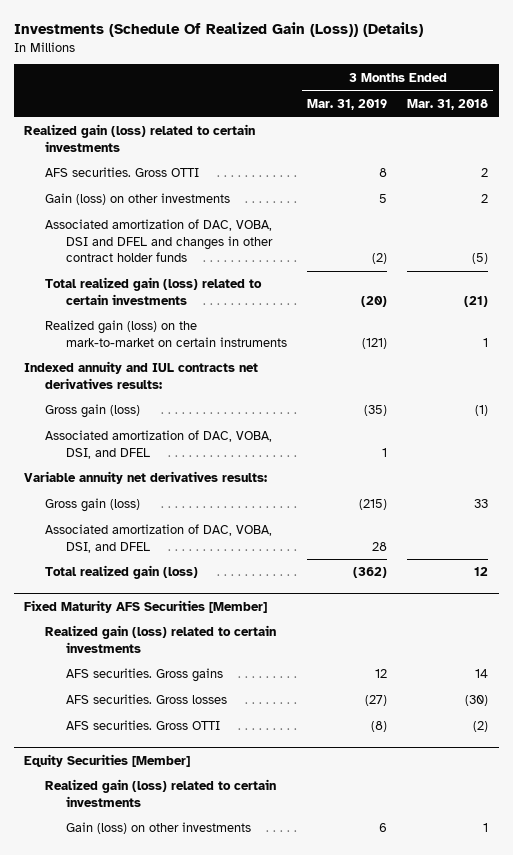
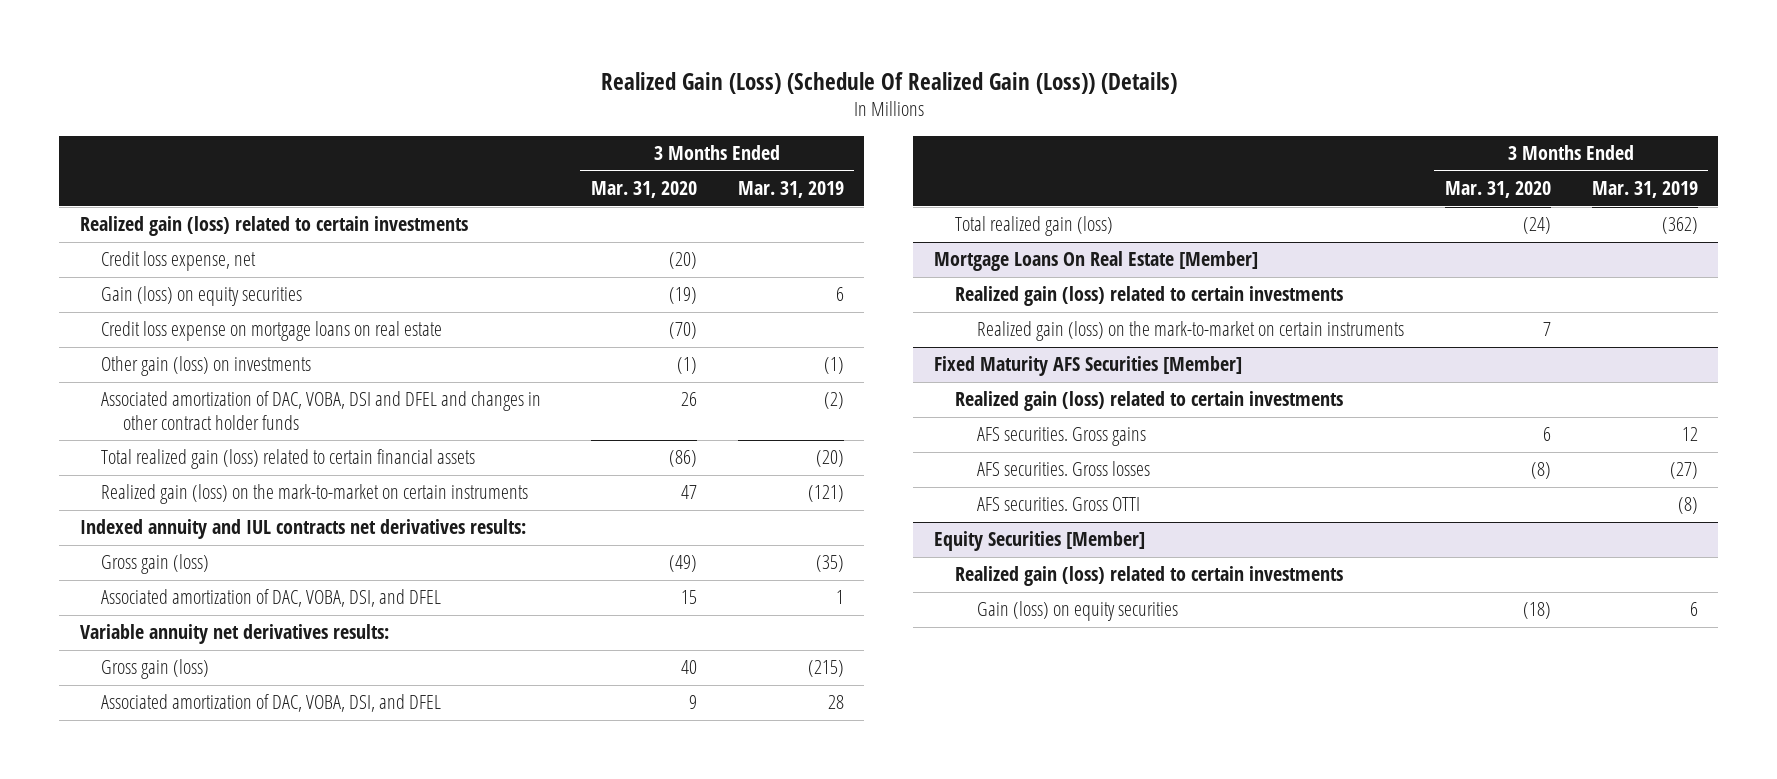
[14,22,424,38] Investments (Schedule Of Realized Gain (Loss)) (Details) -> [600,71,1177,94] Realized Gain (Loss) (Schedule Of Realized Gain (Loss)) (Details)
[407,99,489,111] Mar. 31, 2018 -> none
none -> [590,181,697,199] Mar. 31, 2020
[44,167,199,178] AFS securities. Gross OTTI -> none
none -> [101,251,257,272] Credit loss expense, net
none -> [101,286,303,307] Gain (loss) on equity securities
none -> [101,321,443,342] Credit loss expense on mortgage loans on real estate
[44,193,230,206] Gain (loss) on other investments -> [101,356,312,377] Other gain (loss) on investments
[378,194,387,204] 5 -> [823,357,844,375] (1)
[44,277,262,305] Total realized gain (loss) related to certain investments -> [101,449,476,470] Total realized gain (loss) related to certain financial assets
none -> [933,251,1258,272] Mortgage Loans On Real Estate [Member]
none -> [955,286,1344,307] Realized gain (loss) related to certain investments
none -> [976,321,1404,342] Realized gain (loss) on the mark-to-market on certain instruments
[65,822,251,835] Gain (loss) on other investments -> none
none -> [976,601,1178,622] Gain (loss) on equity securities

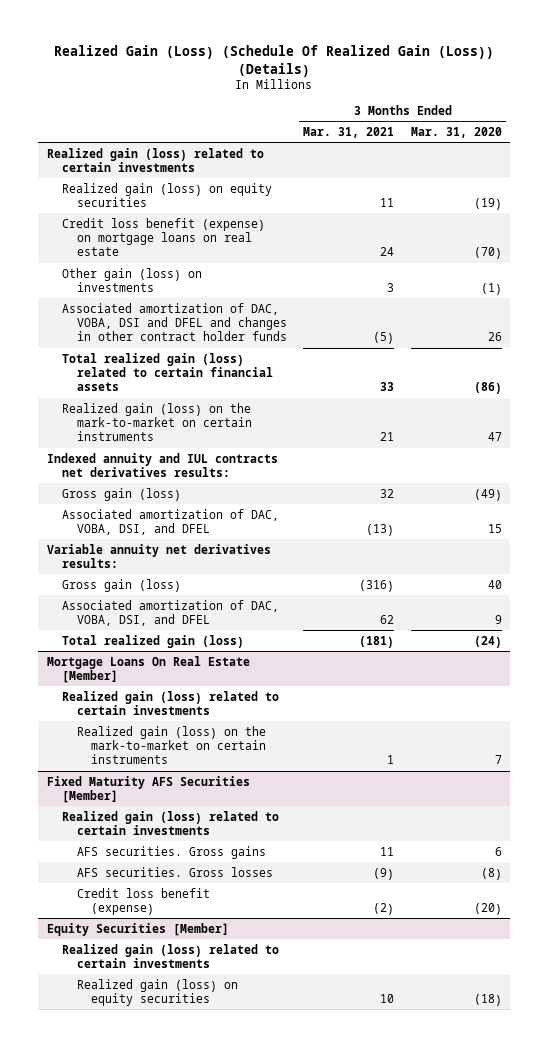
[737,181,844,199] Mar. 31, 2019 -> none
none -> [303,127,395,139] Mar. 31, 2021
[101,251,257,272] Credit loss expense, net -> none
[101,286,303,307] Gain (loss) on equity securities -> [61,182,272,208] Realized gain (loss) on equity securities
[101,321,443,342] Credit loss expense on mortgage loans on real estate -> [61,217,265,257] Credit loss benefit (expense) on mortgage loans on real estate
[976,497,1140,512] AFS securities. Gross OTTI -> none
none -> [76,887,210,916] Credit loss benefit (expense)
[976,601,1178,622] Gain (loss) on equity securities -> [76,978,238,1007] Realized gain (loss) on equity securities

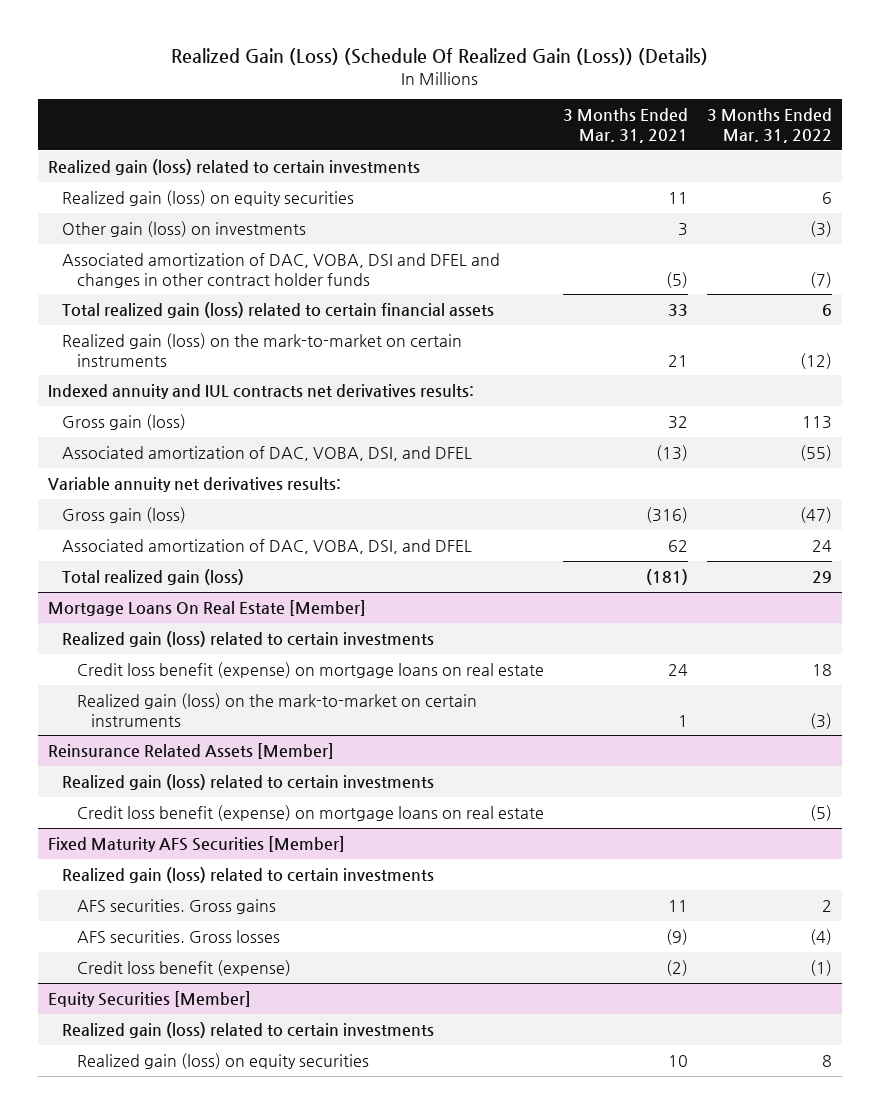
[411,127,503,139] Mar. 31, 2020 -> none
none -> [707,108,833,143] 3 Months Ended Mar. 31, 2022
[61,217,265,257] Credit loss benefit (expense) on mortgage loans on real estate -> none
none -> [76,661,544,678] Credit loss benefit (expense) on mortgage loans on real estate
none -> [47,742,334,759] Reinsurance Related Assets [Member]
none -> [62,773,435,790] Realized gain (loss) related to certain investments
none -> [76,804,544,821] Credit loss benefit (expense) on mortgage loans on real estate

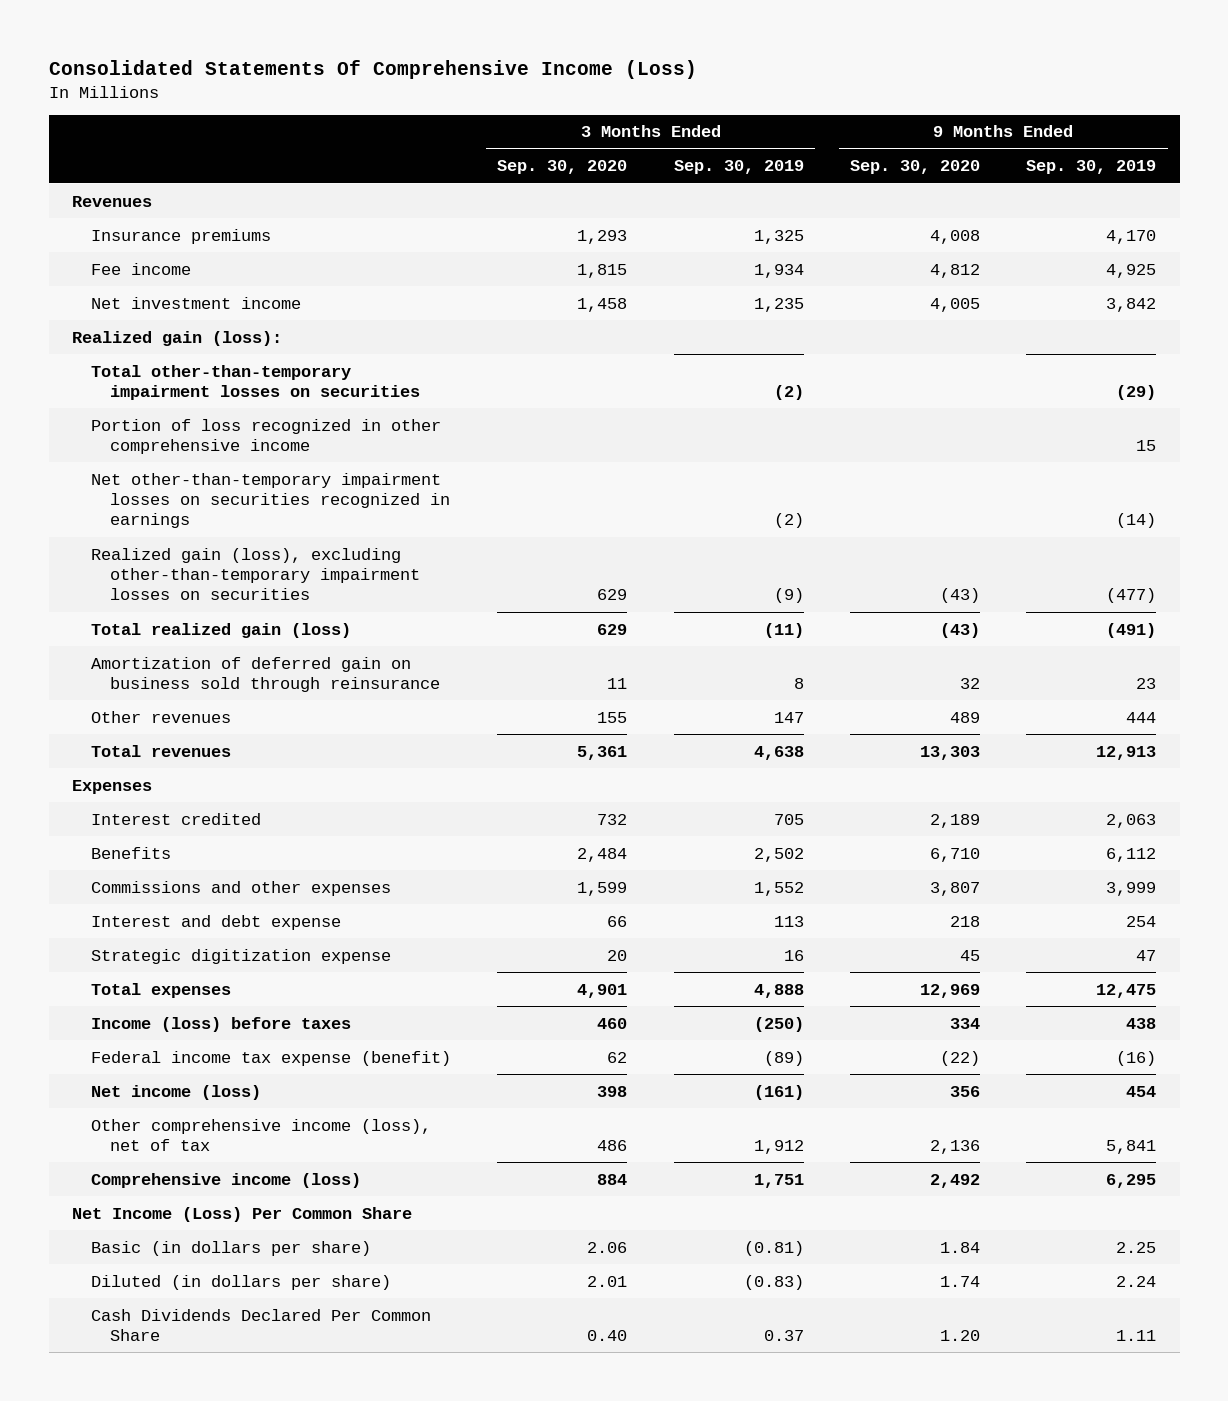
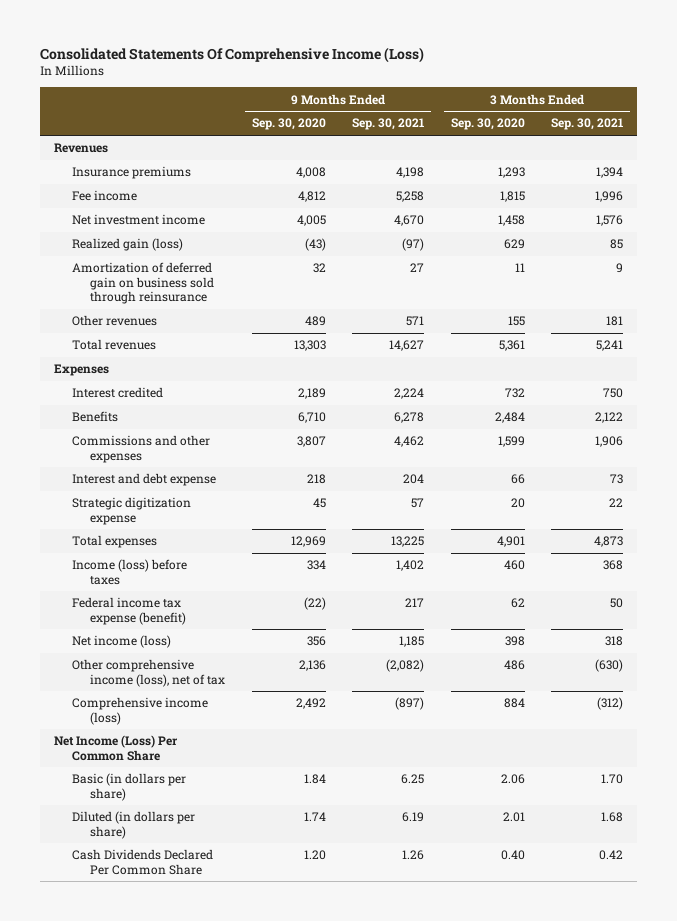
[673,160,804,175] Sep. 30, 2019 -> none
[1026,160,1157,175] Sep. 30, 2019 -> none
none -> [352,118,425,131] Sep. 30, 2021
none -> [551,118,624,131] Sep. 30, 2021
[72,330,283,346] Realized gain (loss): -> none
[91,364,421,400] Total other-than-temporary impairment losses on securities -> none
[91,418,442,454] Portion of loss recognized in other comprehensive income -> none
[91,472,451,529] Net other-than-temporary impairment losses on securities recognized in earnings -> none
[91,547,421,601] Realized gain (loss), excluding other-than-temporary impairment losses on securities -> none
[91,622,352,638] Total realized gain (loss) -> [71,238,183,252] Realized gain (loss)

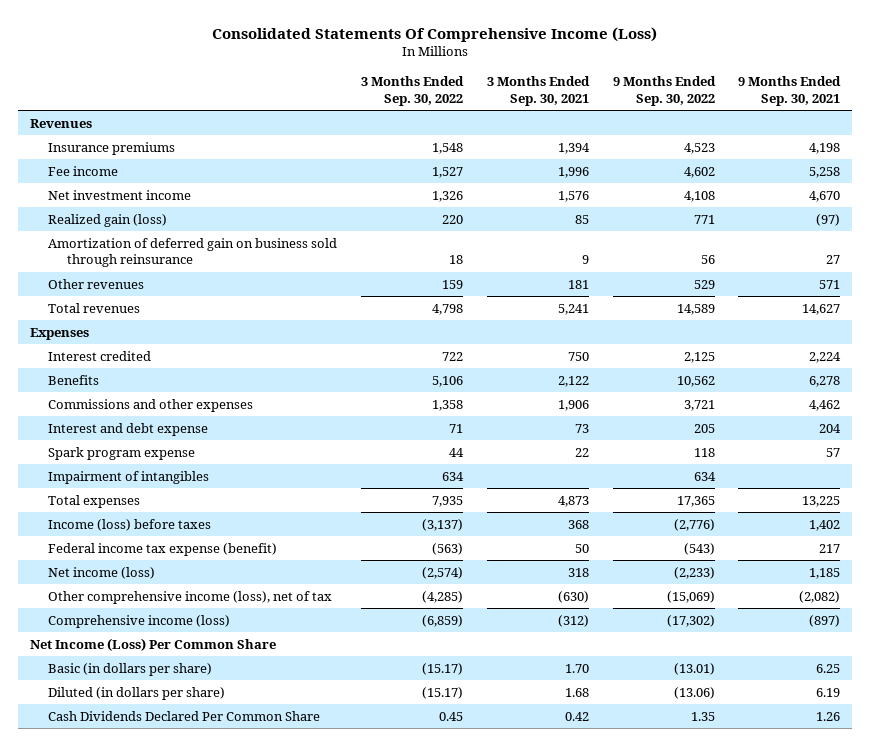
[251,118,326,131] Sep. 30, 2020 -> none
[450,118,525,131] Sep. 30, 2020 -> none
none -> [361,76,465,106] 3 Months Ended Sep. 30, 2022
none -> [612,76,716,106] 9 Months Ended Sep. 30, 2022
[71,497,191,525] Strategic digitization expense -> [48,446,196,460] Spark program expense
none -> [48,470,210,484] Impairment of intangibles

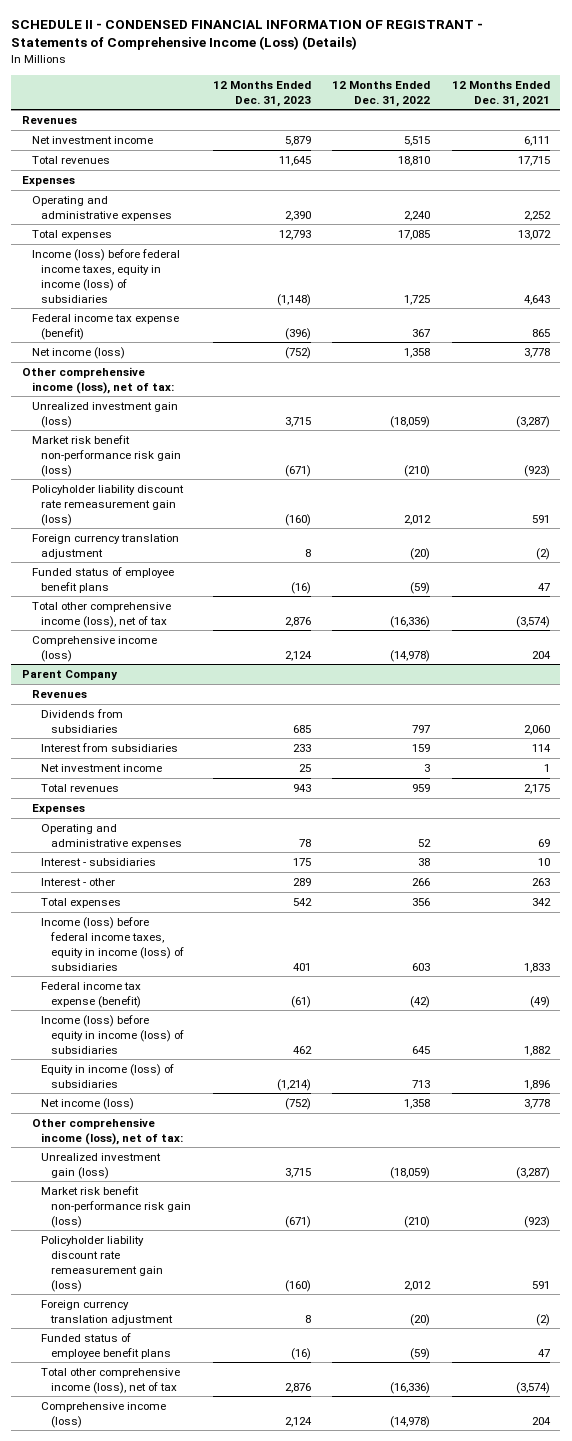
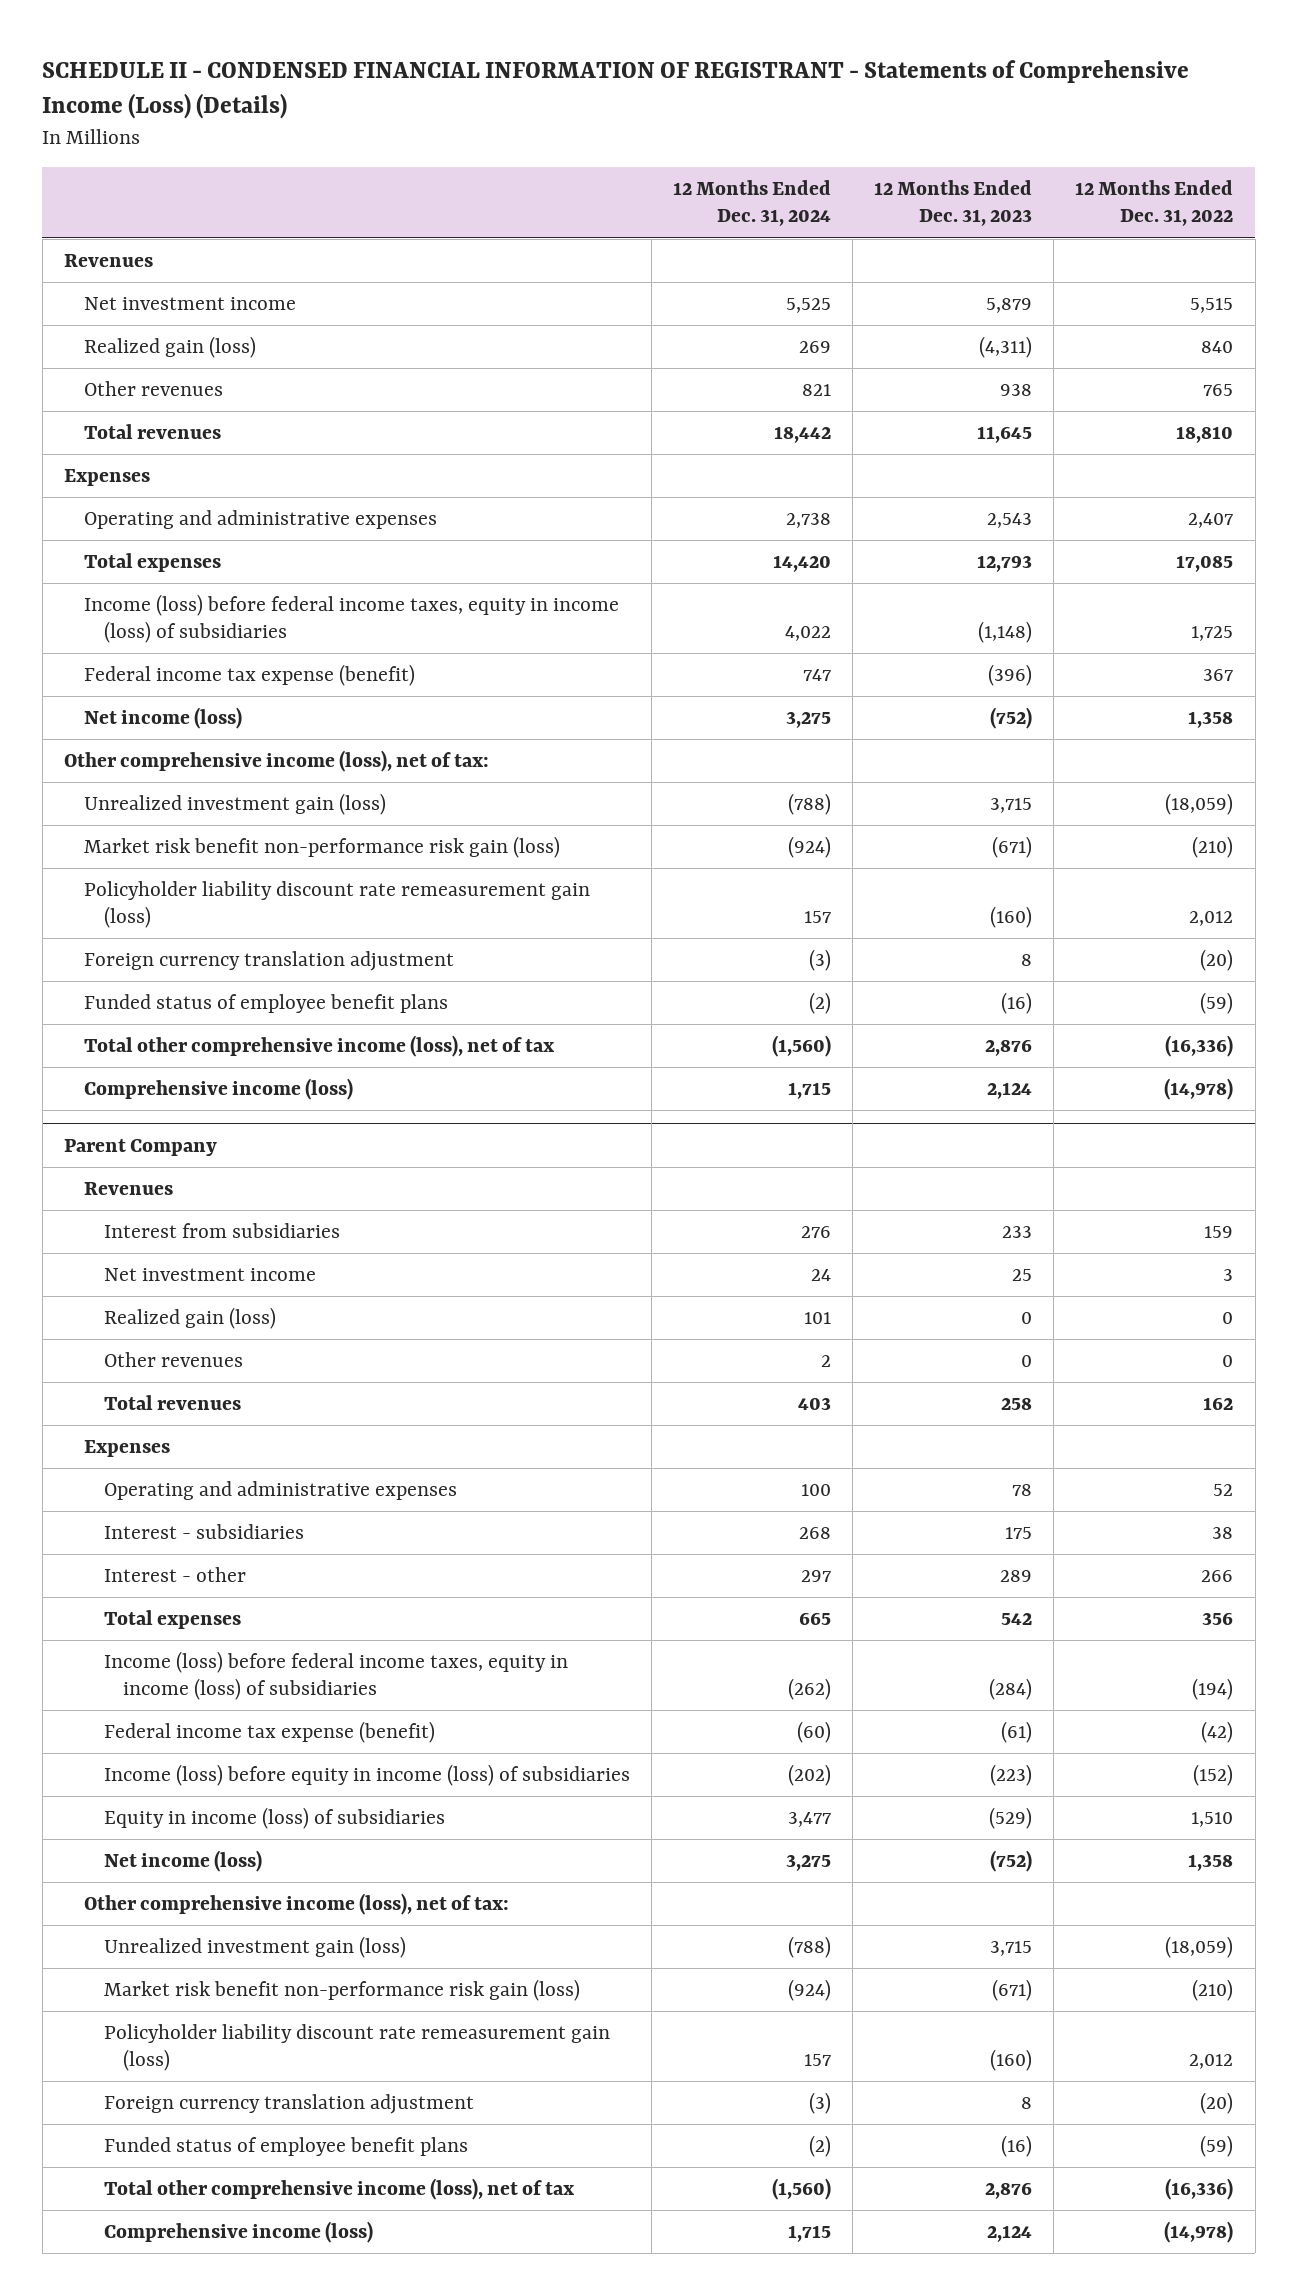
[451,80,550,107] 12 Months Ended Dec. 31, 2021 -> none
none -> [672,180,831,227] 12 Months Ended Dec. 31, 2024
none -> [83,336,256,359] Realized gain (loss)
none -> [83,381,223,397] Other revenues
[284,210,311,221] 2,390 -> [987,513,1033,529] 2,543
[404,210,431,221] 2,240 -> [1188,513,1234,529] 2,407
[41,708,124,733] Dividends from subsidiaries -> none
none -> [103,1307,276,1330] Realized gain (loss)
none -> [103,1352,243,1368] Other revenues
[292,783,311,792] 943 -> [1001,1397,1033,1411] 258
[412,783,431,792] 959 -> [1203,1397,1234,1411] 162
[292,962,311,971] 401 -> [989,1678,1033,1701] (284)
[412,962,431,971] 603 -> [1192,1678,1234,1701] (194)
[292,1045,312,1054] 462 -> [990,1764,1033,1787] (223)
[412,1045,431,1054] 645 -> [1193,1764,1234,1787] (152)
[276,1078,311,1091] (1,214) -> [989,1807,1033,1830] (529)
[412,1079,431,1088] 713 -> [1191,1812,1234,1828] 1,510

